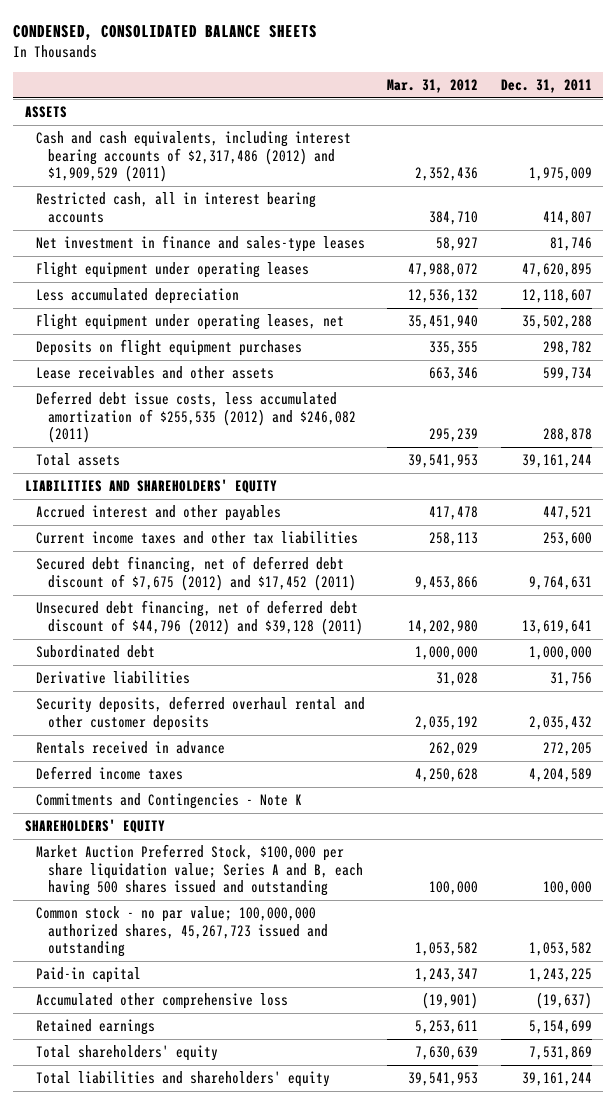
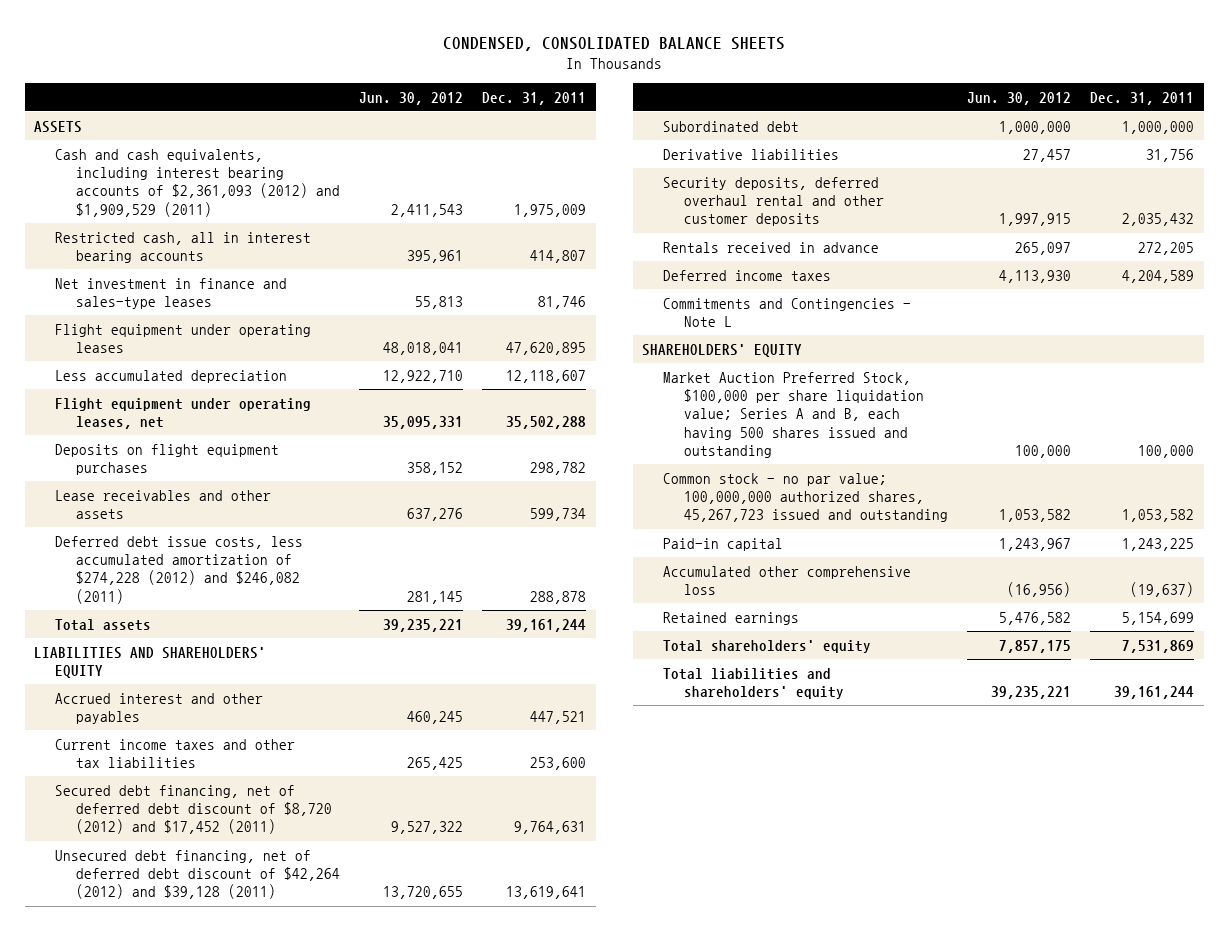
[387,78,479,93] Mar. 31, 2012 -> none
none -> [358,91,463,105] Jun. 30, 2012
[36,131,352,183] Cash and cash equivalents, including interest bearing accounts of $2,317,486 (2012) and $1,909,529 (2011) -> [55,148,340,217] Cash and cash equivalents, including interest bearing accounts of $2,361,093 (2012) and $1,909,529 (2011)
[36,391,356,444] Deferred debt issue costs, less accumulated amortization of $255,535 (2012) and $246,082 (2011) -> [55,535,304,604] Deferred debt issue costs, less accumulated amortization of $274,228 (2012) and $246,082 (2011)
[36,556,356,591] Secured debt financing, net of deferred debt discount of $7,675 (2012) and $17,452 (2011) -> [55,784,332,835] Secured debt financing, net of deferred debt discount of $8,720 (2012) and $17,452 (2011)
[36,600,363,635] Unsecured debt financing, net of deferred debt discount of $44,796 (2012) and $39,128 (2011) -> [55,849,340,900] Unsecured debt financing, net of deferred debt discount of $42,264 (2012) and $39,128 (2011)
[36,793,303,810] Commitments and Contingencies - Note K -> [663,297,912,328] Commitments and Contingencies - Note L

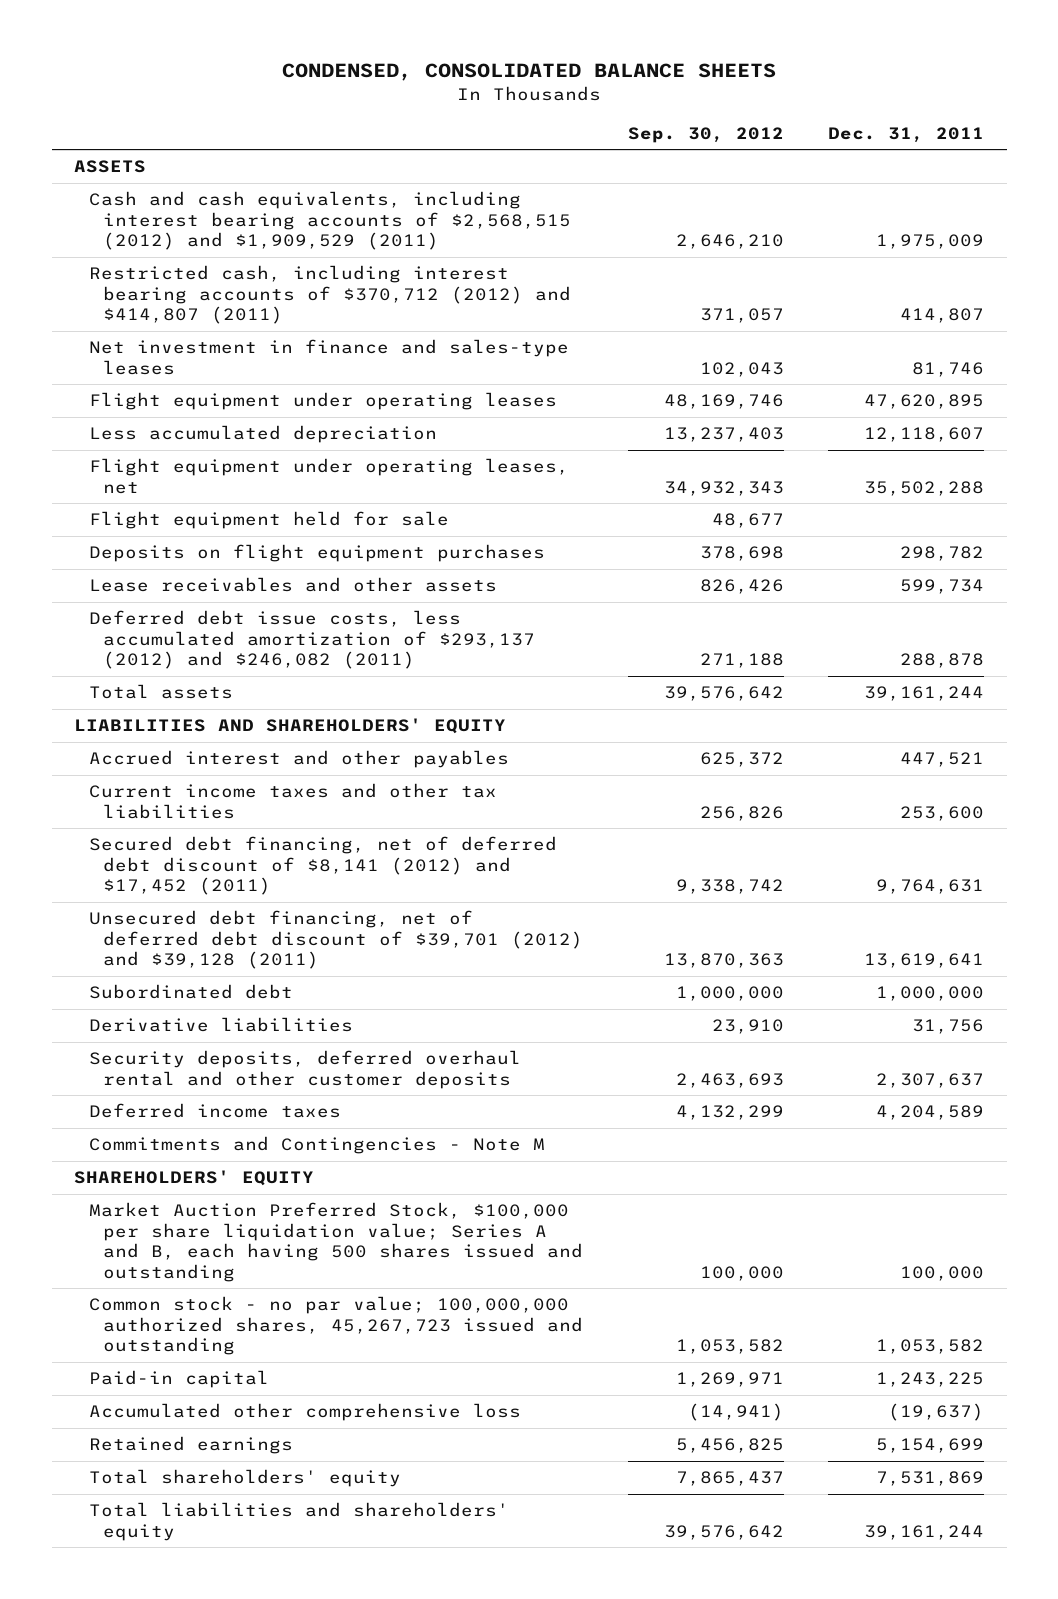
[358,91,463,105] Jun. 30, 2012 -> none
none -> [627,126,784,143] Sep. 30, 2012
[55,148,340,217] Cash and cash equivalents, including interest bearing accounts of $2,361,093 (2012) and $1,909,529 (2011) -> [88,191,572,251] Cash and cash equivalents, including interest bearing accounts of $2,568,515 (2012) and $1,909,529 (2011)
[55,231,312,264] Restricted cash, all in interest bearing accounts -> [88,265,572,325] Restricted cash, including interest bearing accounts of $370,712 (2012) and $414,807 (2011)
none -> [88,511,449,530] Flight equipment held for sale
[55,535,304,604] Deferred debt issue costs, less accumulated amortization of $274,228 (2012) and $246,082 (2011) -> [88,610,536,670] Deferred debt issue costs, less accumulated amortization of $293,137 (2012) and $246,082 (2011)
[55,784,332,835] Secured debt financing, net of deferred debt discount of $8,720 (2012) and $17,452 (2011) -> [88,836,557,896] Secured debt financing, net of deferred debt discount of $8,141 (2012) and $17,452 (2011)
[55,849,340,900] Unsecured debt financing, net of deferred debt discount of $42,264 (2012) and $39,128 (2011) -> [88,910,584,970] Unsecured debt financing, net of deferred debt discount of $39,701 (2012) and $39,128 (2011)
[663,241,880,253] Rentals received in advance -> none
[1122,213,1195,227] 2,035,432 -> [876,1072,985,1088] 2,307,637
[663,297,912,328] Commitments and Contingencies - Note L -> [88,1136,545,1155] Commitments and Contingencies - Note M

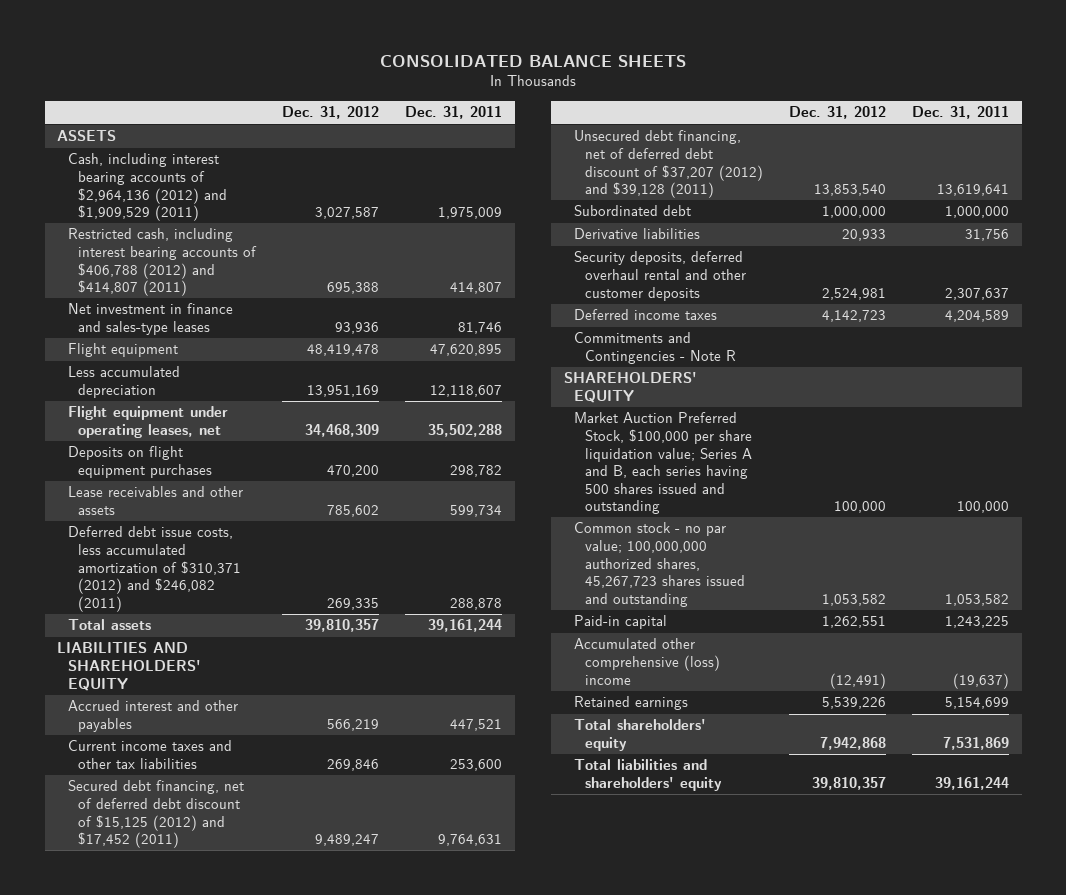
[282,63,777,82] CONDENSED, CONSOLIDATED BALANCE SHEETS -> [380,54,687,67] CONSOLIDATED BALANCE SHEETS
[627,126,784,143] Sep. 30, 2012 -> none
none -> [282,106,380,120] Dec. 31, 2012
[88,191,572,251] Cash and cash equivalents, including interest bearing accounts of $2,568,515 (2012) and $1,909,529 (2011) -> [67,153,228,222] Cash, including interest bearing accounts of $2,964,136 (2012) and $1,909,529 (2011)
[88,265,572,325] Restricted cash, including interest bearing accounts of $370,712 (2012) and $414,807 (2011) -> [67,228,258,297] Restricted cash, including interest bearing accounts of $406,788 (2012) and $414,807 (2011)
[88,392,557,411] Flight equipment under operating leases -> [67,343,178,358] Flight equipment
[88,511,449,530] Flight equipment held for sale -> none
[88,610,536,670] Deferred debt issue costs, less accumulated amortization of $293,137 (2012) and $246,082 (2011) -> [67,526,242,612] Deferred debt issue costs, less accumulated amortization of $310,371 (2012) and $246,082 (2011)
[88,836,557,896] Secured debt financing, net of deferred debt discount of $8,141 (2012) and $17,452 (2011) -> [67,780,244,849] Secured debt financing, net of deferred debt discount of $15,125 (2012) and $17,452 (2011)
[88,910,584,970] Unsecured debt financing, net of deferred debt discount of $39,701 (2012) and $39,128 (2011) -> [574,130,763,199] Unsecured debt financing, net of deferred debt discount of $37,207 (2012) and $39,128 (2011)
[88,1136,545,1155] Commitments and Contingencies - Note M -> [574,332,736,364] Commitments and Contingencies - Note R
[88,1202,584,1282] Market Auction Preferred Stock, $100,000 per share liquidation value; Series A and B, each having 500 shares issued and outstanding -> [574,412,752,515] Market Auction Preferred Stock, $100,000 per share liquidation value; Series A and B, each series having 500 shares issued and outstanding
[88,1296,584,1356] Common stock - no par value; 100,000,000 authorized shares, 45,267,723 issued and outstanding -> [574,522,745,607] Common stock - no par value; 100,000,000 authorized shares, 45,267,723 shares issued and outstanding
[88,1403,521,1422] Accumulated other comprehensive loss -> [574,638,720,685] Accumulated other comprehensive (loss) income

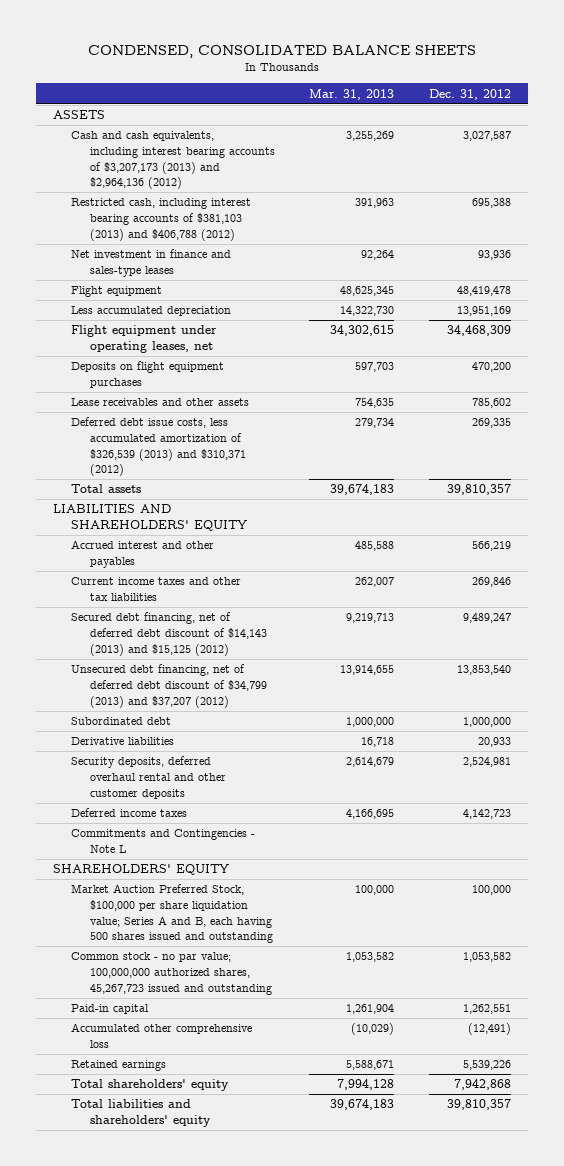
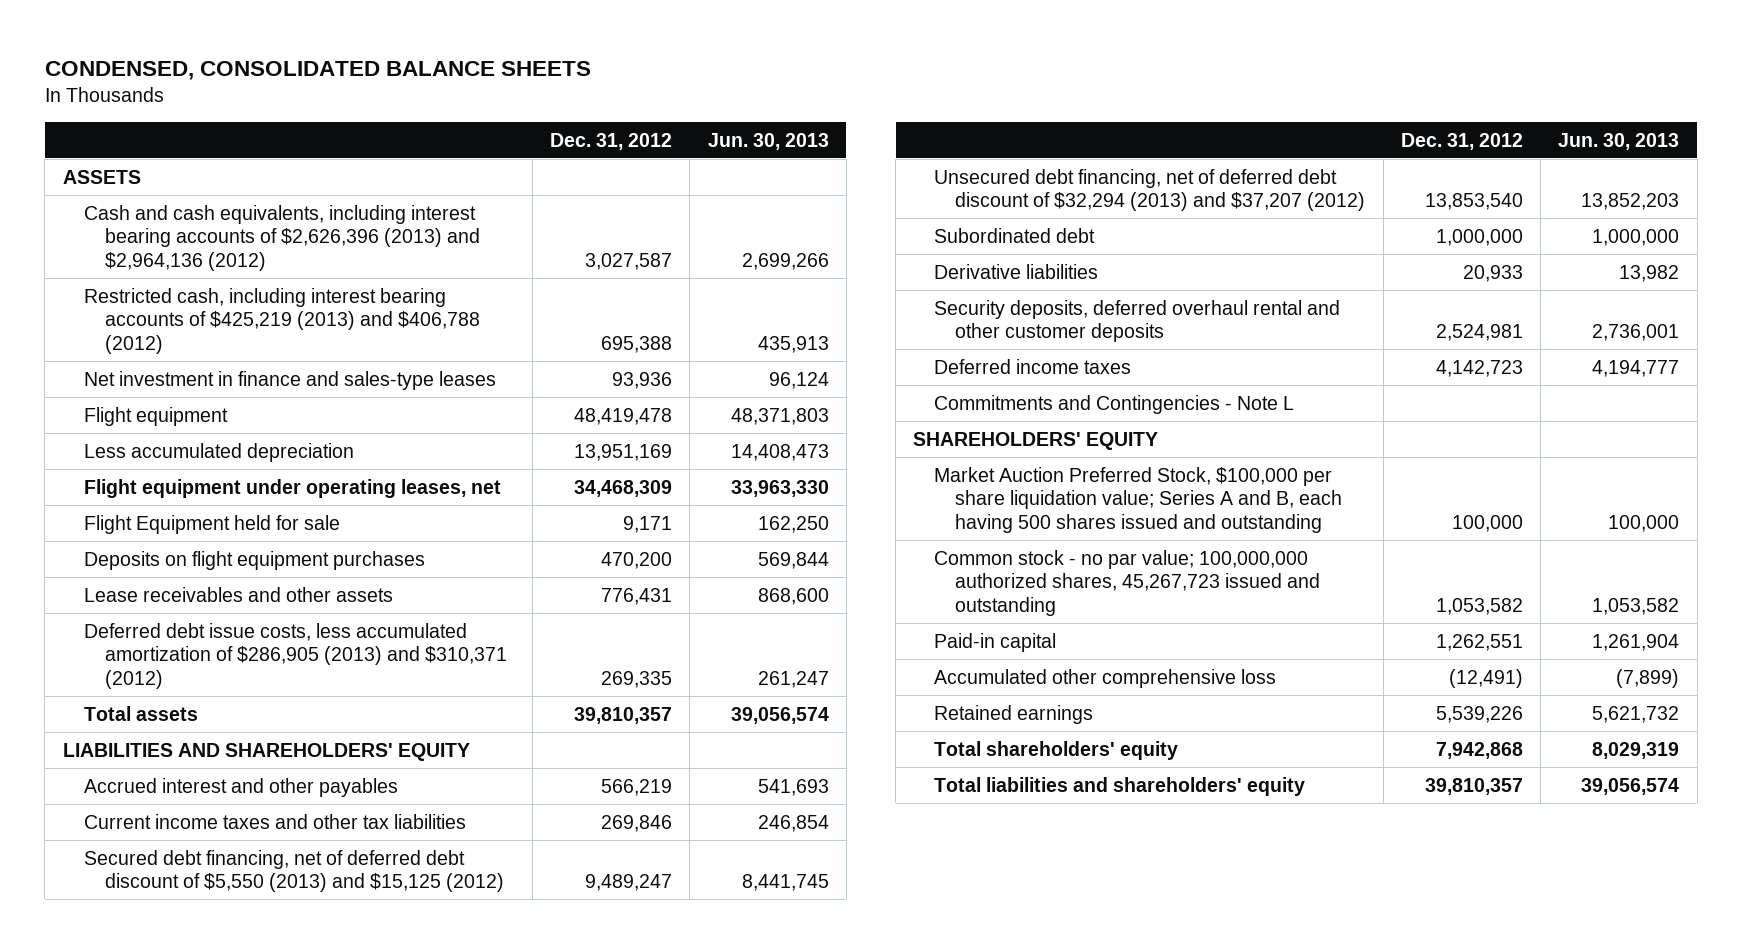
[309,88,395,100] Mar. 31, 2013 -> none
none -> [707,132,829,150] Jun. 30, 2013
[71,131,275,190] Cash and cash equivalents, including interest bearing accounts of $3,207,173 (2013) and $2,964,136 (2012) -> [83,204,480,271] Cash and cash equivalents, including interest bearing accounts of $2,626,396 (2013) and $2,964,136 (2012)
[71,198,252,241] Restricted cash, including interest bearing accounts of $381,103 (2013) and $406,788 (2012) -> [83,287,480,354] Restricted cash, including interest bearing accounts of $425,219 (2013) and $406,788 (2012)
none -> [83,514,340,534] Flight Equipment held for sale
[471,398,511,409] 785,602 -> [601,587,673,605] 776,431
[71,417,246,477] Deferred debt issue costs, less accumulated amortization of $326,539 (2013) and $310,371 (2012) -> [83,622,507,689] Deferred debt issue costs, less accumulated amortization of $286,905 (2013) and $310,371 (2012)
[71,612,267,656] Secured debt financing, net of deferred debt discount of $14,143 (2013) and $15,125 (2012) -> [83,849,504,893] Secured debt financing, net of deferred debt discount of $5,550 (2013) and $15,125 (2012)
[71,664,267,708] Unsecured debt financing, net of deferred debt discount of $34,799 (2013) and $37,207 (2012) -> [934,168,1366,212] Unsecured debt financing, net of deferred debt discount of $32,294 (2013) and $37,207 (2012)

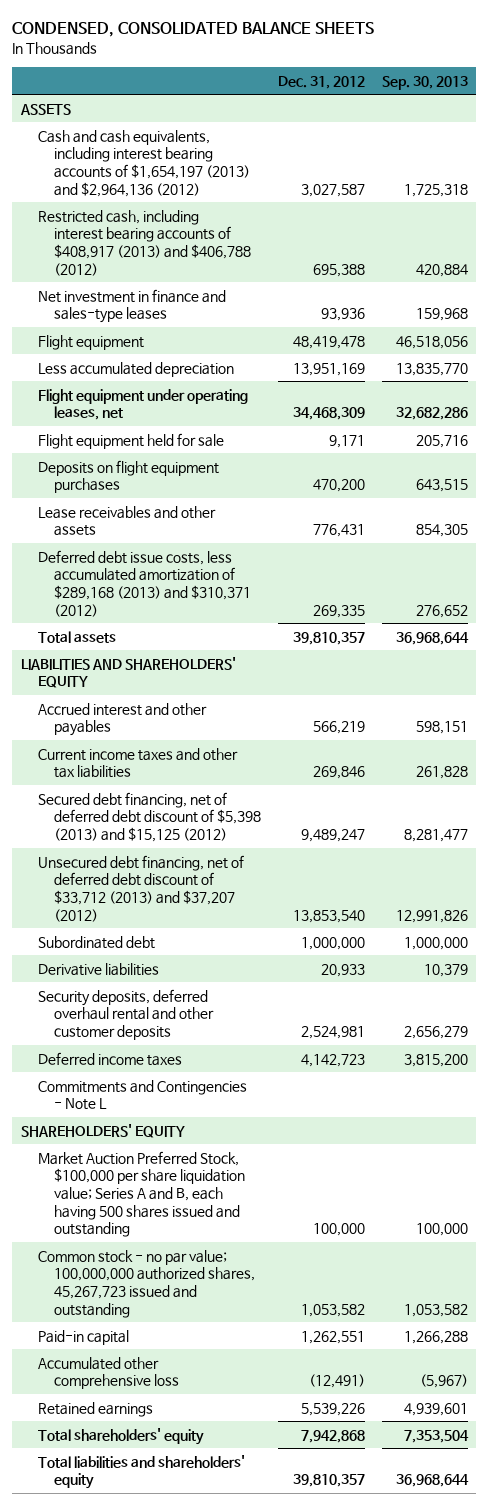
[707,132,829,150] Jun. 30, 2013 -> none
none -> [381,75,468,90] Sep. 30, 2013
[83,204,480,271] Cash and cash equivalents, including interest bearing accounts of $2,626,396 (2013) and $2,964,136 (2012) -> [37,129,251,197] Cash and cash equivalents, including interest bearing accounts of $1,654,197 (2013) and $2,964,136 (2012)
[83,287,480,354] Restricted cash, including interest bearing accounts of $425,219 (2013) and $406,788 (2012) -> [37,209,252,276] Restricted cash, including interest bearing accounts of $408,917 (2013) and $406,788 (2012)
[83,514,340,534] Flight Equipment held for sale -> [37,432,224,449] Flight equipment held for sale
[83,622,507,689] Deferred debt issue costs, less accumulated amortization of $286,905 (2013) and $310,371 (2012) -> [37,549,252,617] Deferred debt issue costs, less accumulated amortization of $289,168 (2013) and $310,371 (2012)
[83,849,504,893] Secured debt financing, net of deferred debt discount of $5,550 (2013) and $15,125 (2012) -> [37,791,262,843] Secured debt financing, net of deferred debt discount of $5,398 (2013) and $15,125 (2012)
[934,168,1366,212] Unsecured debt financing, net of deferred debt discount of $32,294 (2013) and $37,207 (2012) -> [37,854,244,922] Unsecured debt financing, net of deferred debt discount of $33,712 (2013) and $37,207 (2012)

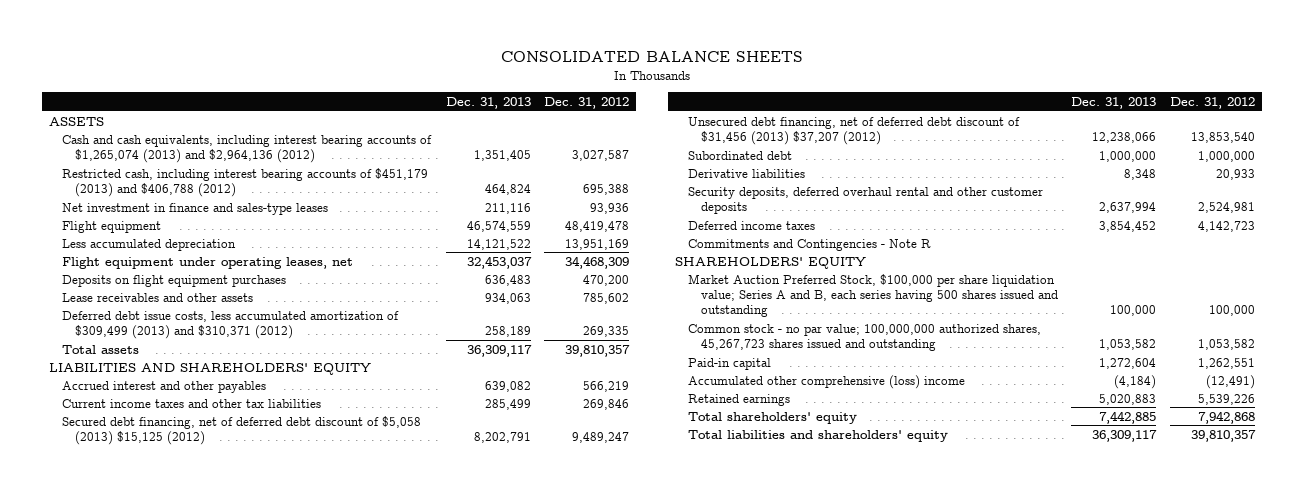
[12,22,375,38] CONDENSED, CONSOLIDATED BALANCE SHEETS -> [500,51,803,63] CONSOLIDATED BALANCE SHEETS
[381,75,468,90] Sep. 30, 2013 -> none
none -> [445,97,531,110] Dec. 31, 2013
[37,129,251,197] Cash and cash equivalents, including interest bearing accounts of $1,654,197 (2013) and $2,964,136 (2012) -> [61,134,432,163] Cash and cash equivalents, including interest bearing accounts of $1,265,074 (2013) and $2,964,136 (2012)
[37,209,252,276] Restricted cash, including interest bearing accounts of $408,917 (2013) and $406,788 (2012) -> [61,167,428,197] Restricted cash, including interest bearing accounts of $451,179 (2013) and $406,788 (2012)
[37,432,224,449] Flight equipment held for sale -> none
[313,524,366,538] 776,431 -> [583,292,630,304] 785,602
[37,549,252,617] Deferred debt issue costs, less accumulated amortization of $289,168 (2013) and $310,371 (2012) -> [61,310,399,339] Deferred debt issue costs, less accumulated amortization of $309,499 (2013) and $310,371 (2012)
[37,791,262,843] Secured debt financing, net of deferred debt discount of $5,398 (2013) and $15,125 (2012) -> [61,415,421,445] Secured debt financing, net of deferred debt discount of $5,058 (2013) $15,125 (2012)
[37,854,244,922] Unsecured debt financing, net of deferred debt discount of $33,712 (2013) and $37,207 (2012) -> [687,116,1020,145] Unsecured debt financing, net of deferred debt discount of $31,456 (2013) $37,207 (2012)
[37,1079,247,1111] Commitments and Contingencies - Note L -> [687,238,931,251] Commitments and Contingencies - Note R
[37,1150,246,1238] Market Auction Preferred Stock, $100,000 per share liquidation value; Series A and B, each having 500 shares issued and outstanding -> [687,273,1058,318] Market Auction Preferred Stock, $100,000 per share liquidation value; Series A and B, each series having 500 shares issued and outstanding
[37,1249,256,1318] Common stock - no par value; 100,000,000 authorized shares, 45,267,723 issued and outstanding -> [687,323,1041,351] Common stock - no par value; 100,000,000 authorized shares, 45,267,723 shares issued and outstanding
[37,1356,180,1390] Accumulated other comprehensive loss -> [687,374,965,389] Accumulated other comprehensive (loss) income

